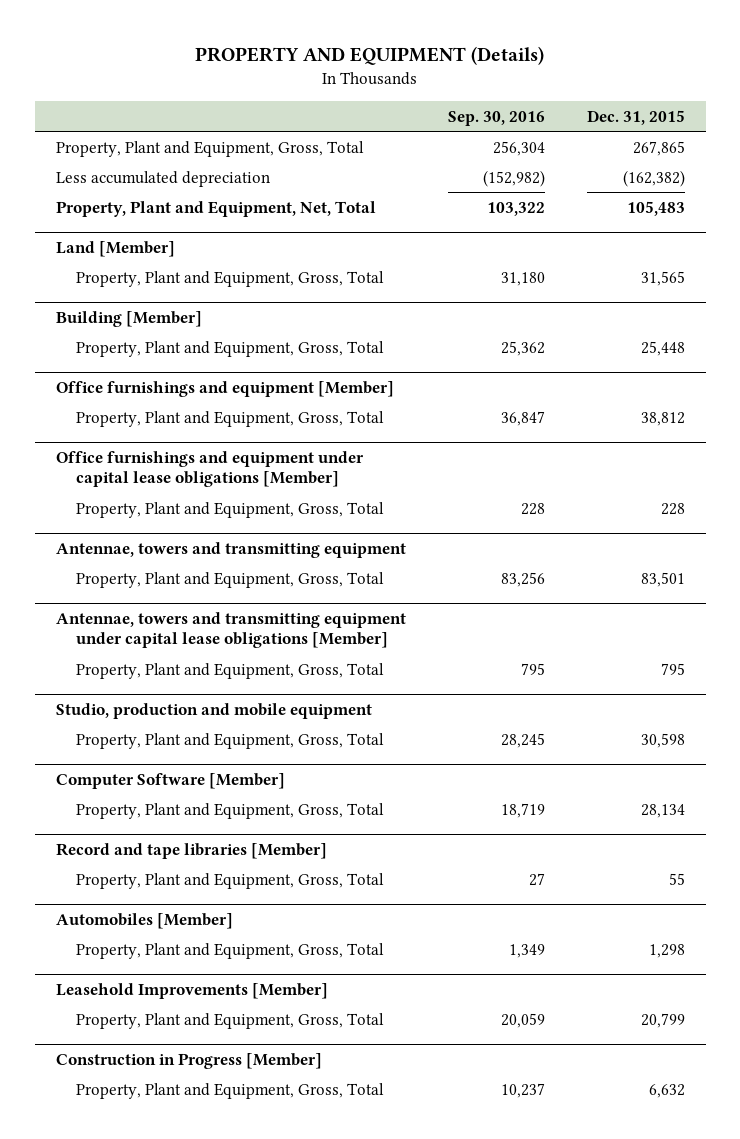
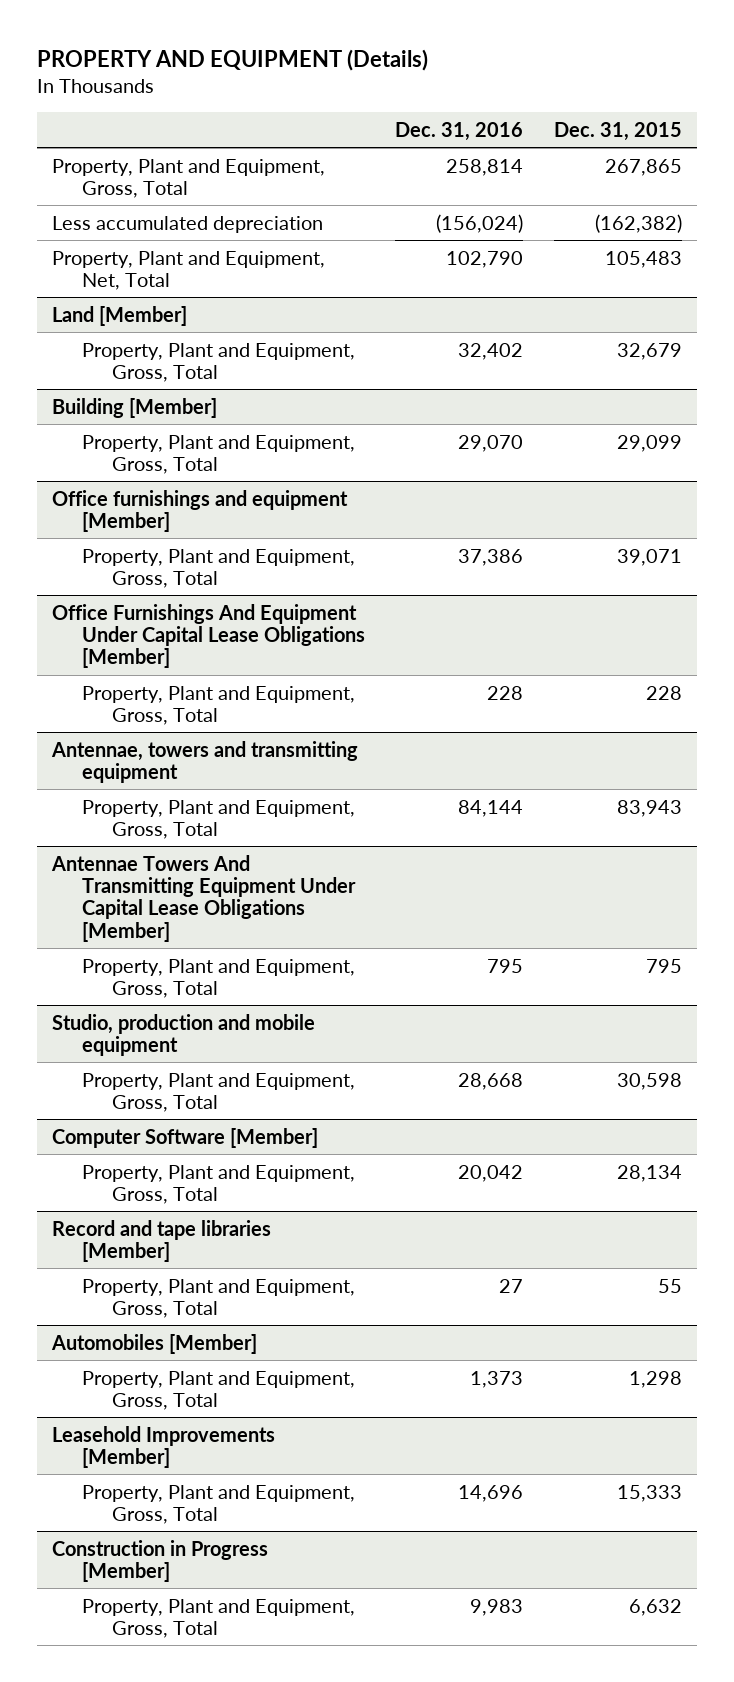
[447,110,545,126] Sep. 30, 2016 -> none
none -> [395,121,524,141] Dec. 31, 2016
[640,270,685,286] 31,565 -> [616,342,682,360] 32,679
[640,340,685,356] 25,448 -> [616,434,682,452] 29,099
[640,411,685,426] 38,812 -> [616,548,682,566] 39,071
[55,450,364,488] Office furnishings and equipment under capital lease obligations [Member] -> [51,603,365,669] Office Furnishings And Equipment Under Capital Lease Obligations [Member]
[640,571,685,587] 83,501 -> [616,799,682,817] 83,943
[55,611,406,649] Antennae, towers and transmitting equipment under capital lease obligations [Member] -> [50,854,356,942] Antennae Towers And Transmitting Equipment Under Capital Lease Obligations [Member]
[640,1012,685,1028] 20,799 -> [616,1484,682,1502] 15,333

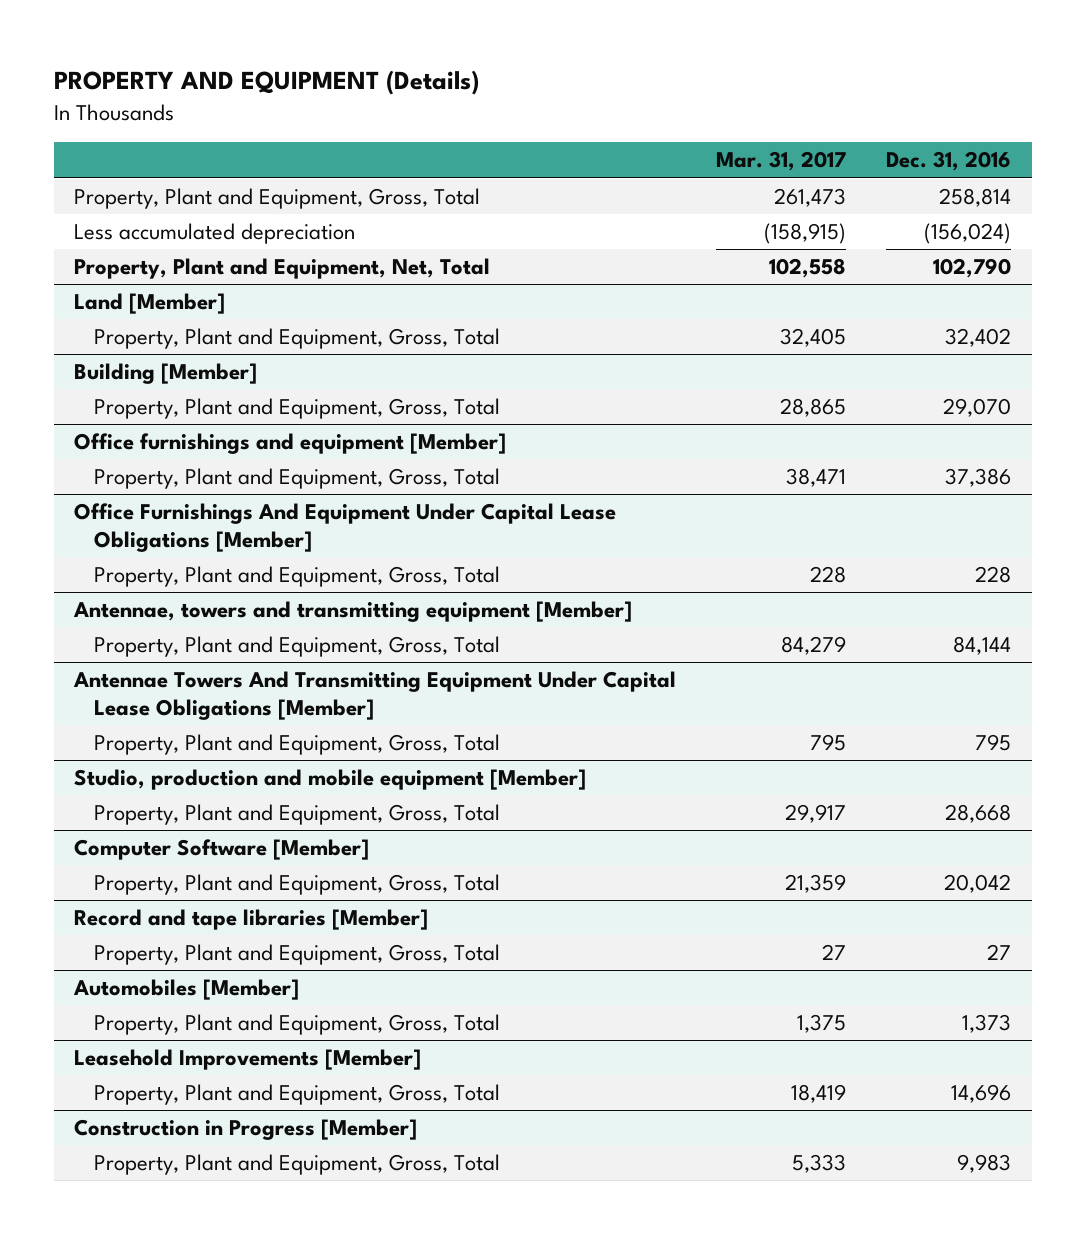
[553,121,682,141] Dec. 31, 2015 -> none
none -> [716,151,847,172] Mar. 31, 2017
[50,740,358,783] Antennae, towers and transmitting equipment -> [72,601,632,623] Antennae, towers and transmitting equipment [Member]
[51,1013,315,1056] Studio, production and mobile equipment -> [73,769,586,791] Studio, production and mobile equipment [Member]

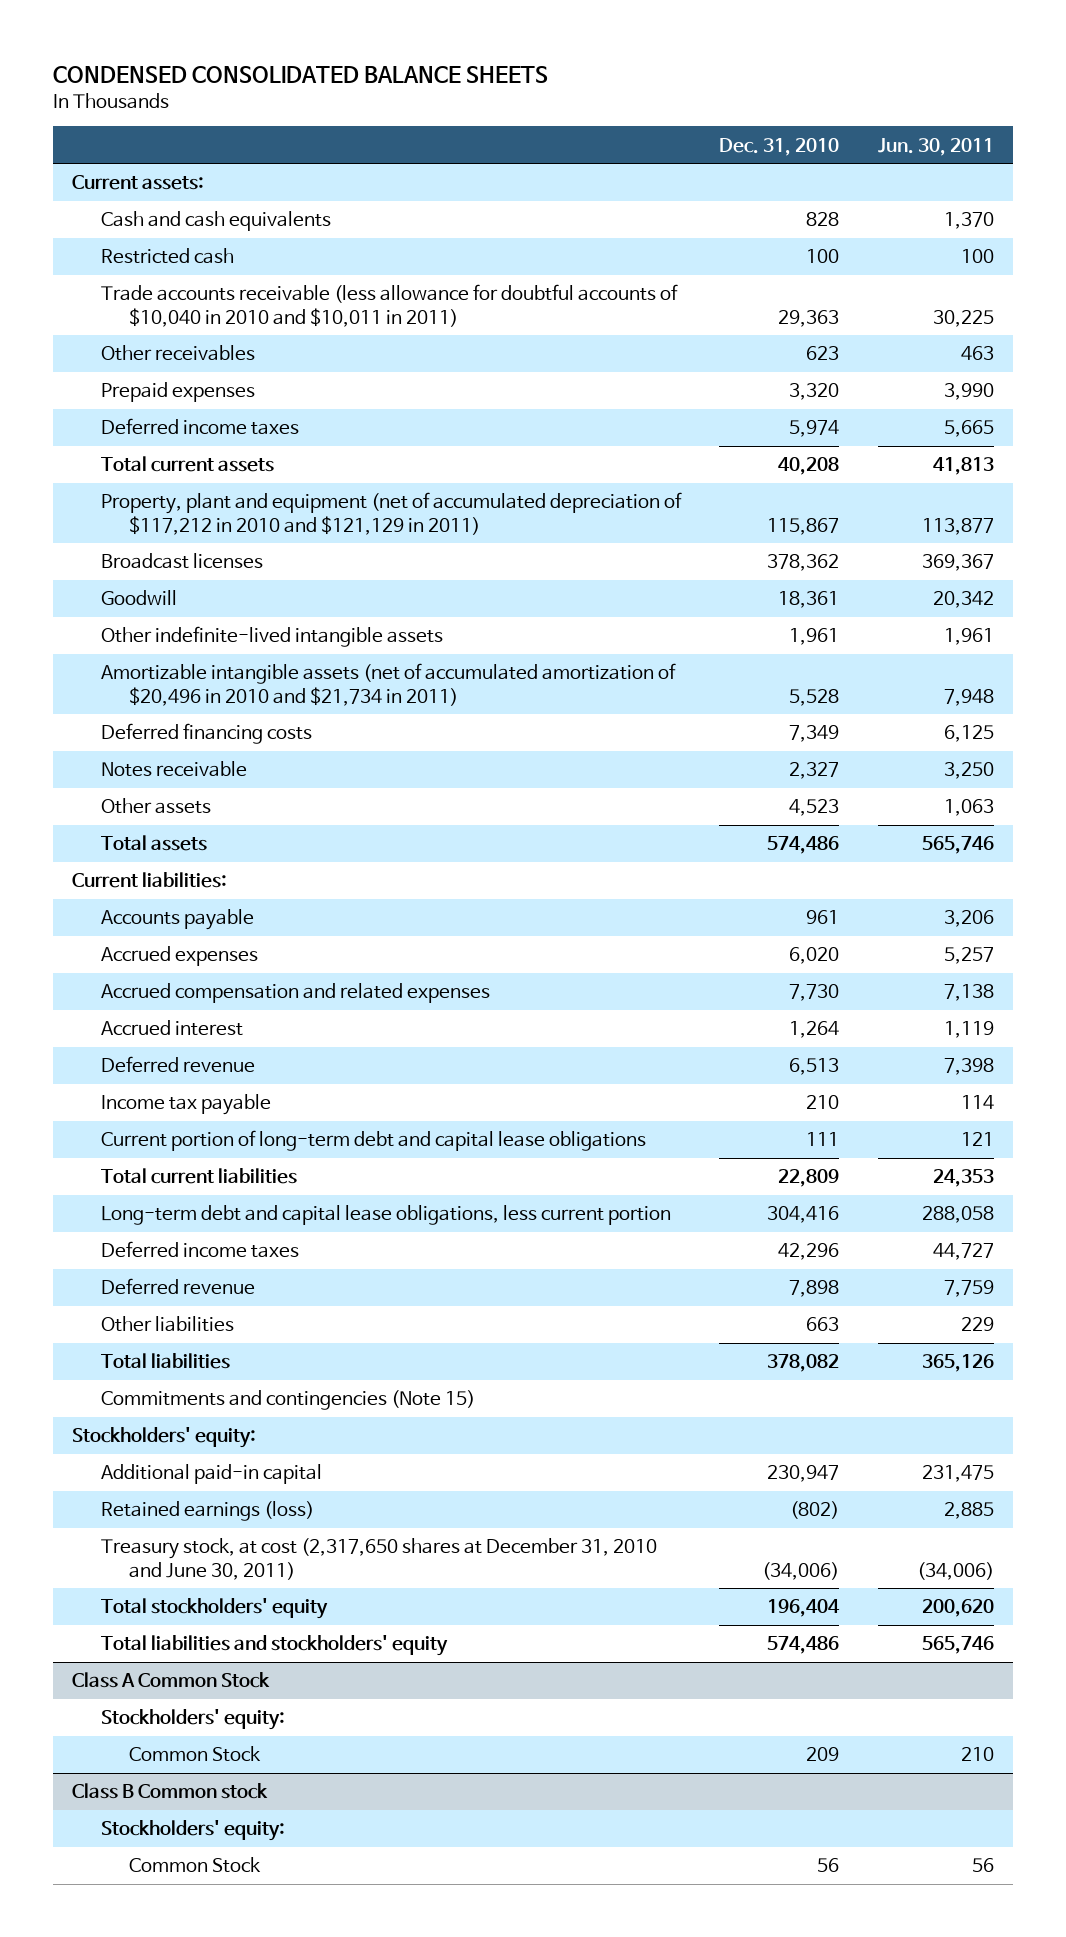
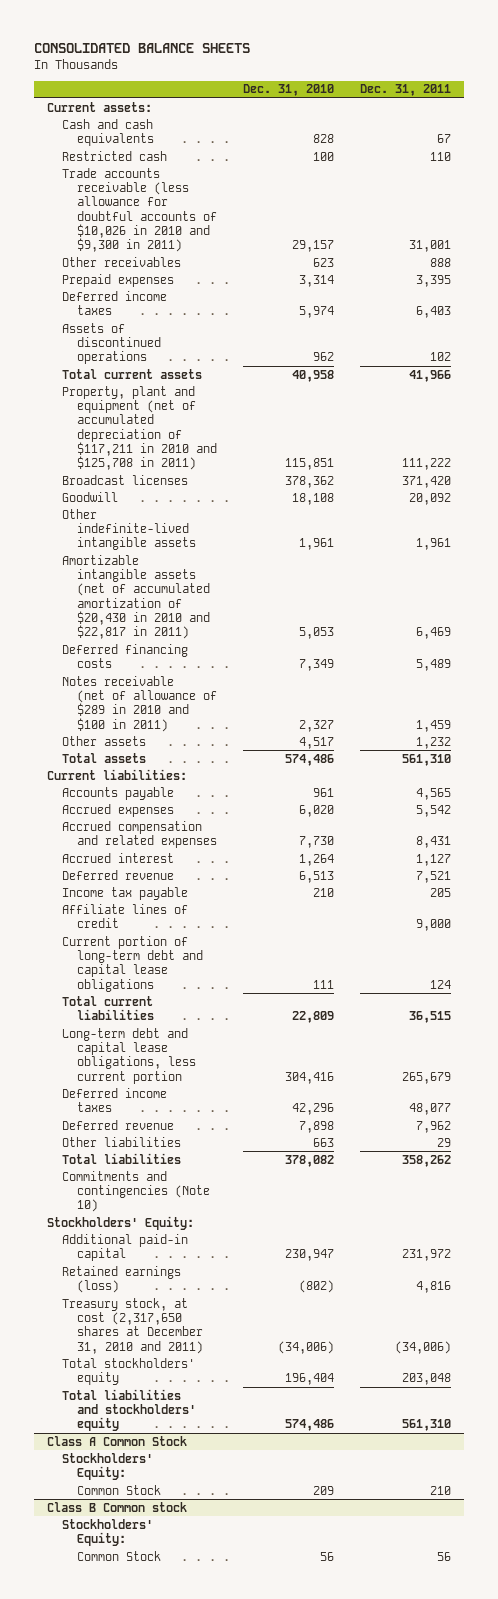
[52,66,548,84] CONDENSED CONSOLIDATED BALANCE SHEETS -> [34,42,251,53] CONSOLIDATED BALANCE SHEETS
[877,137,994,156] Jun. 30, 2011 -> none
none -> [360,84,452,97] Dec. 31, 2011
[100,284,678,327] Trade accounts receivable (less allowance for doubtful accounts of $10,040 in 2010 and $10,011 in 2011) -> [62,167,218,253] Trade accounts receivable (less allowance for doubtful accounts of $10,026 in 2010 and $9,300 in 2011)
[778,309,840,327] 29,363 -> [292,240,335,253] 29,157
[789,383,840,401] 3,320 -> [299,274,335,287] 3,314
none -> [62,322,162,365] Assets of discontinued operations
[778,457,840,476] 40,208 -> [292,369,335,382] 40,958
[100,492,682,535] Property, plant and equipment (net of accumulated depreciation of $117,212 in 2010 and $121,129 in 2011) -> [62,385,218,471] Property, plant and equipment (net of accumulated depreciation of $117,211 in 2010 and $125,708 in 2011)
[767,517,840,535] 115,867 -> [285,458,335,471] 115,851
[778,591,840,609] 18,361 -> [292,492,335,505] 18,108
[100,663,676,706] Amortizable intangible assets (net of accumulated amortization of $20,496 in 2010 and $21,734 in 2011) -> [62,554,211,640] Amortizable intangible assets (net of accumulated amortization of $20,430 in 2010 and $22,817 in 2011)
[789,688,840,706] 5,528 -> [299,627,335,640] 5,053
[100,761,247,778] Notes receivable -> [62,675,218,732] Notes receivable (net of allowance of $289 in 2010 and $100 in 2011)
[789,799,840,817] 4,523 -> [299,736,335,749] 4,517
none -> [62,903,189,929] Affiliate lines of credit
[100,1390,475,1411] Commitments and contingencies (Note 15) -> [62,1170,211,1213] Commitments and contingencies (Note 10)
[71,1427,256,1449] Stockholders' equity: -> [47,1215,195,1230] Stockholders' Equity:
[100,1538,657,1580] Treasury stock, at cost (2,317,650 shares at December 31, 2010 and June 30, 2011) -> [62,1297,204,1354] Treasury stock, at cost (2,317,650 shares at December 31, 2010 and 2011)
[100,1709,285,1731] Stockholders' equity: -> [62,1452,154,1481] Stockholders' Equity:
[100,1820,285,1842] Stockholders' equity: -> [62,1518,154,1547] Stockholders' Equity:

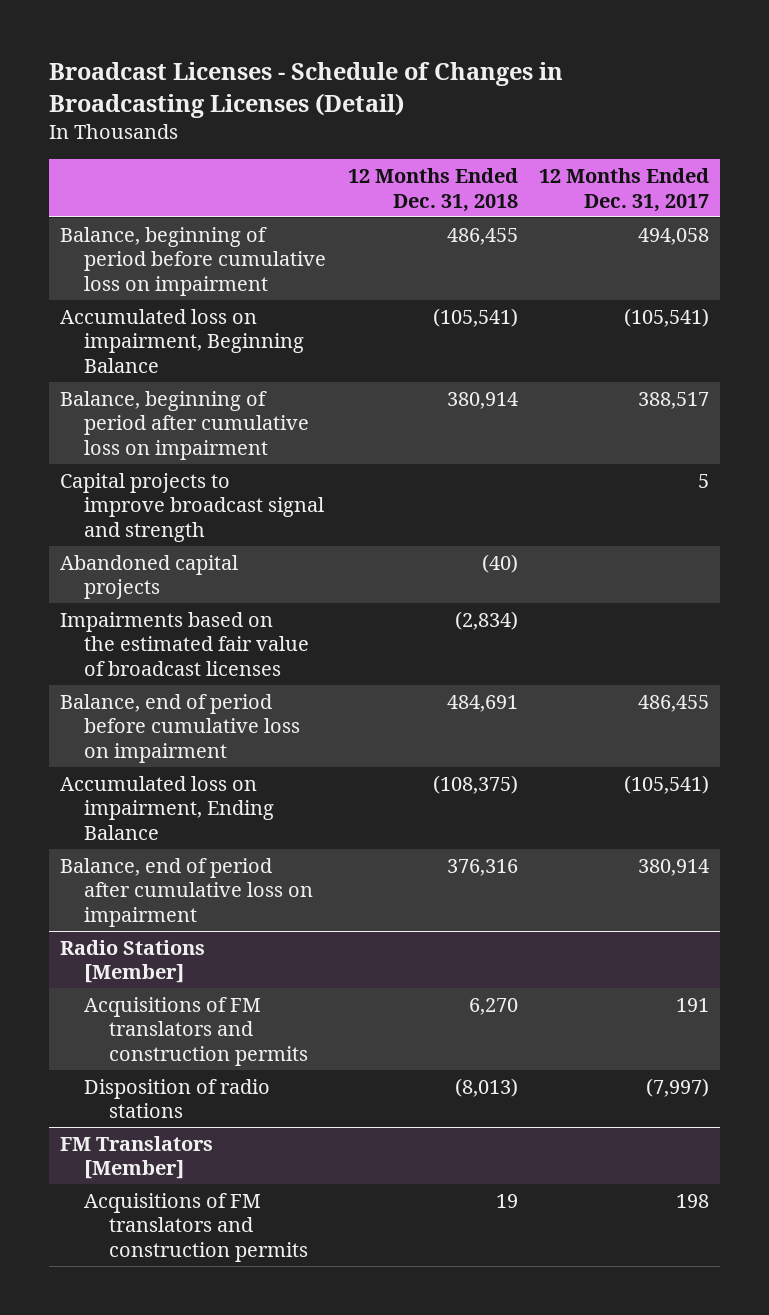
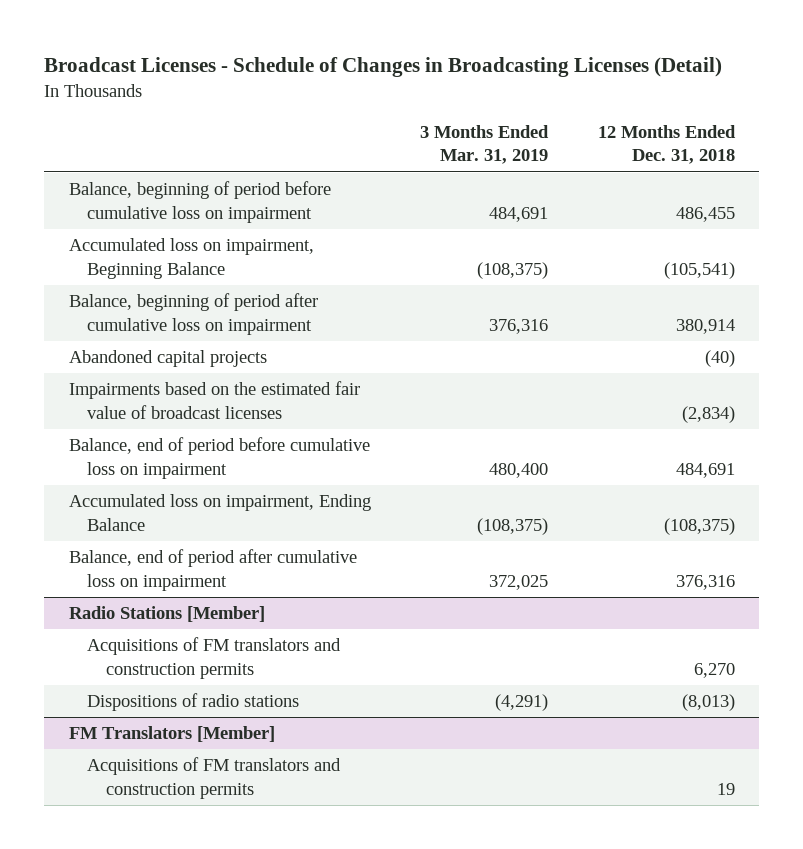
[538,168,709,212] 12 Months Ended Dec. 31, 2017 -> none
none -> [420,124,550,165] 3 Months Ended Mar. 31, 2019
[59,472,325,542] Capital projects to improve broadcast signal and strength -> none
[84,1078,271,1119] Disposition of radio stations -> [87,693,300,712] Dispositions of radio stations

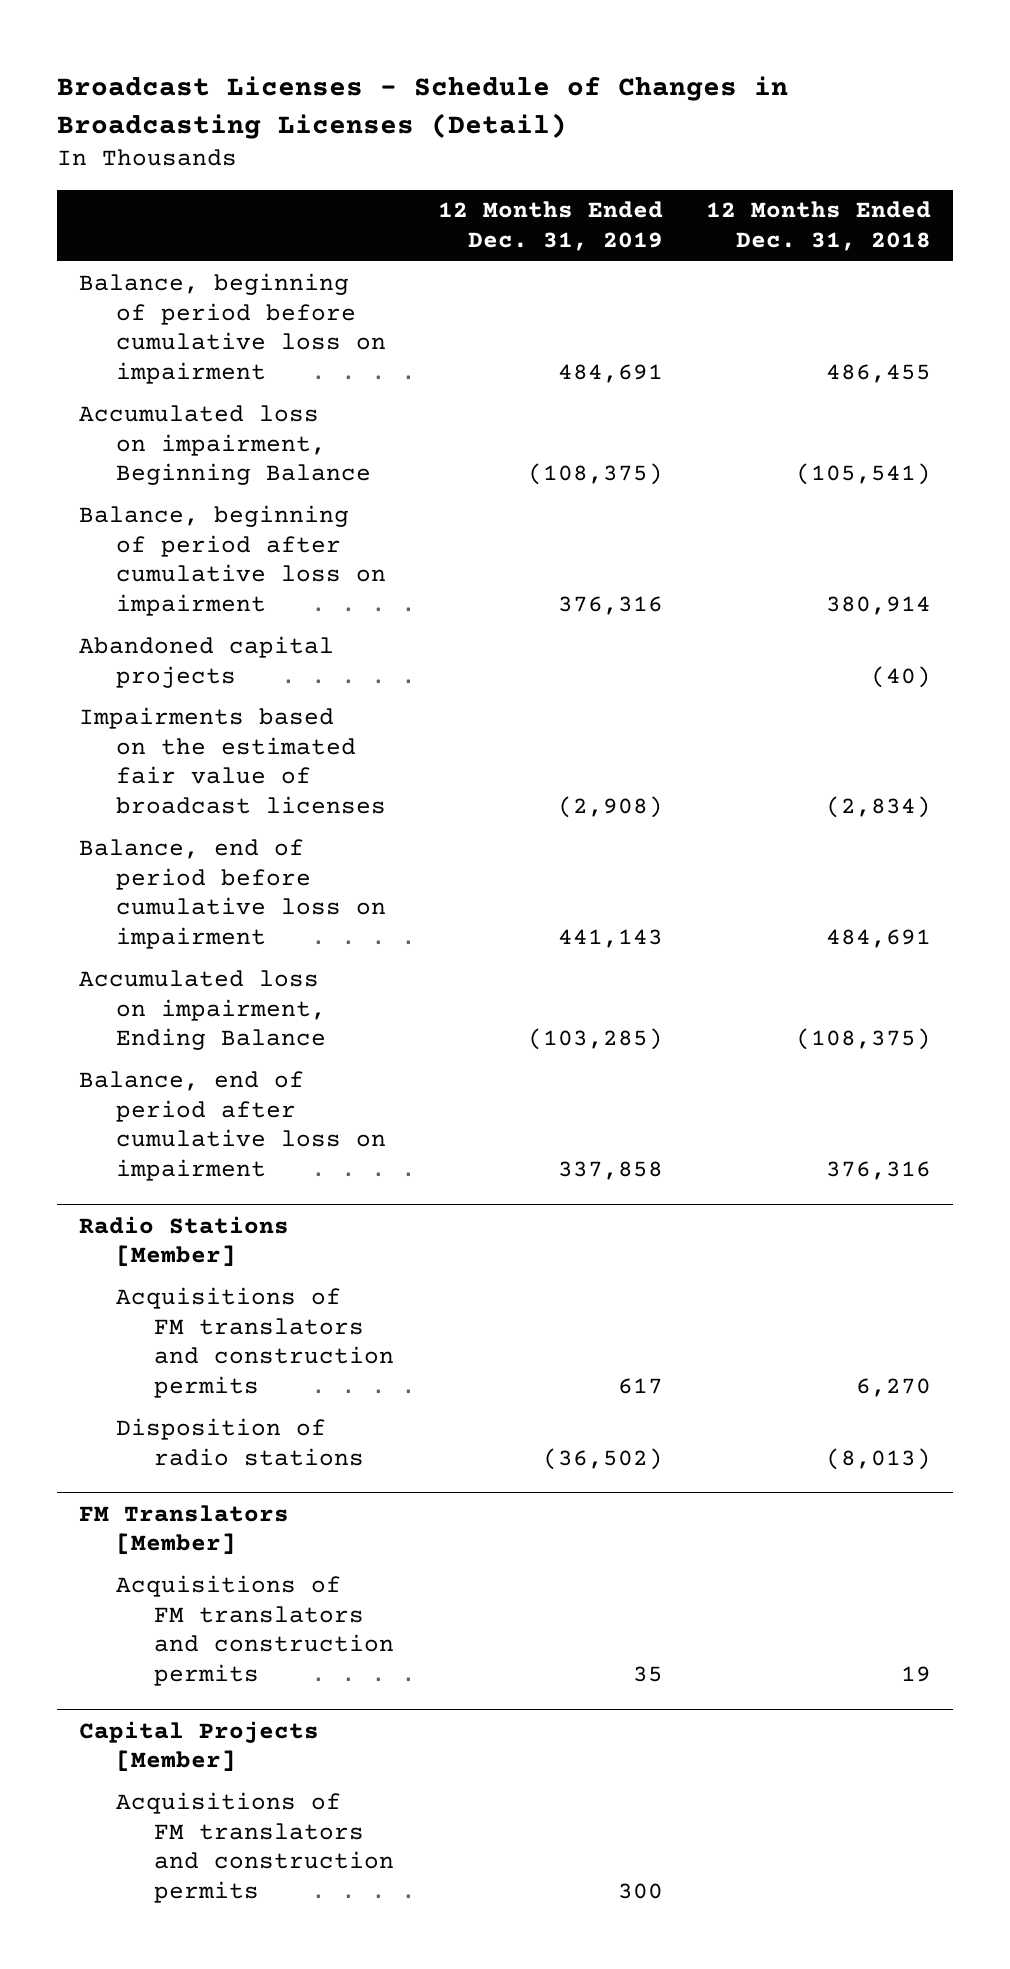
[420,124,550,165] 3 Months Ended Mar. 31, 2019 -> none
none -> [437,201,663,252] 12 Months Ended Dec. 31, 2019
[87,693,300,712] Dispositions of radio stations -> [116,1417,364,1466] Disposition of radio stations
none -> [79,1720,320,1772] Capital Projects [Member]
none -> [116,1791,394,1904] Acquisitions of FM translators and construction permits

